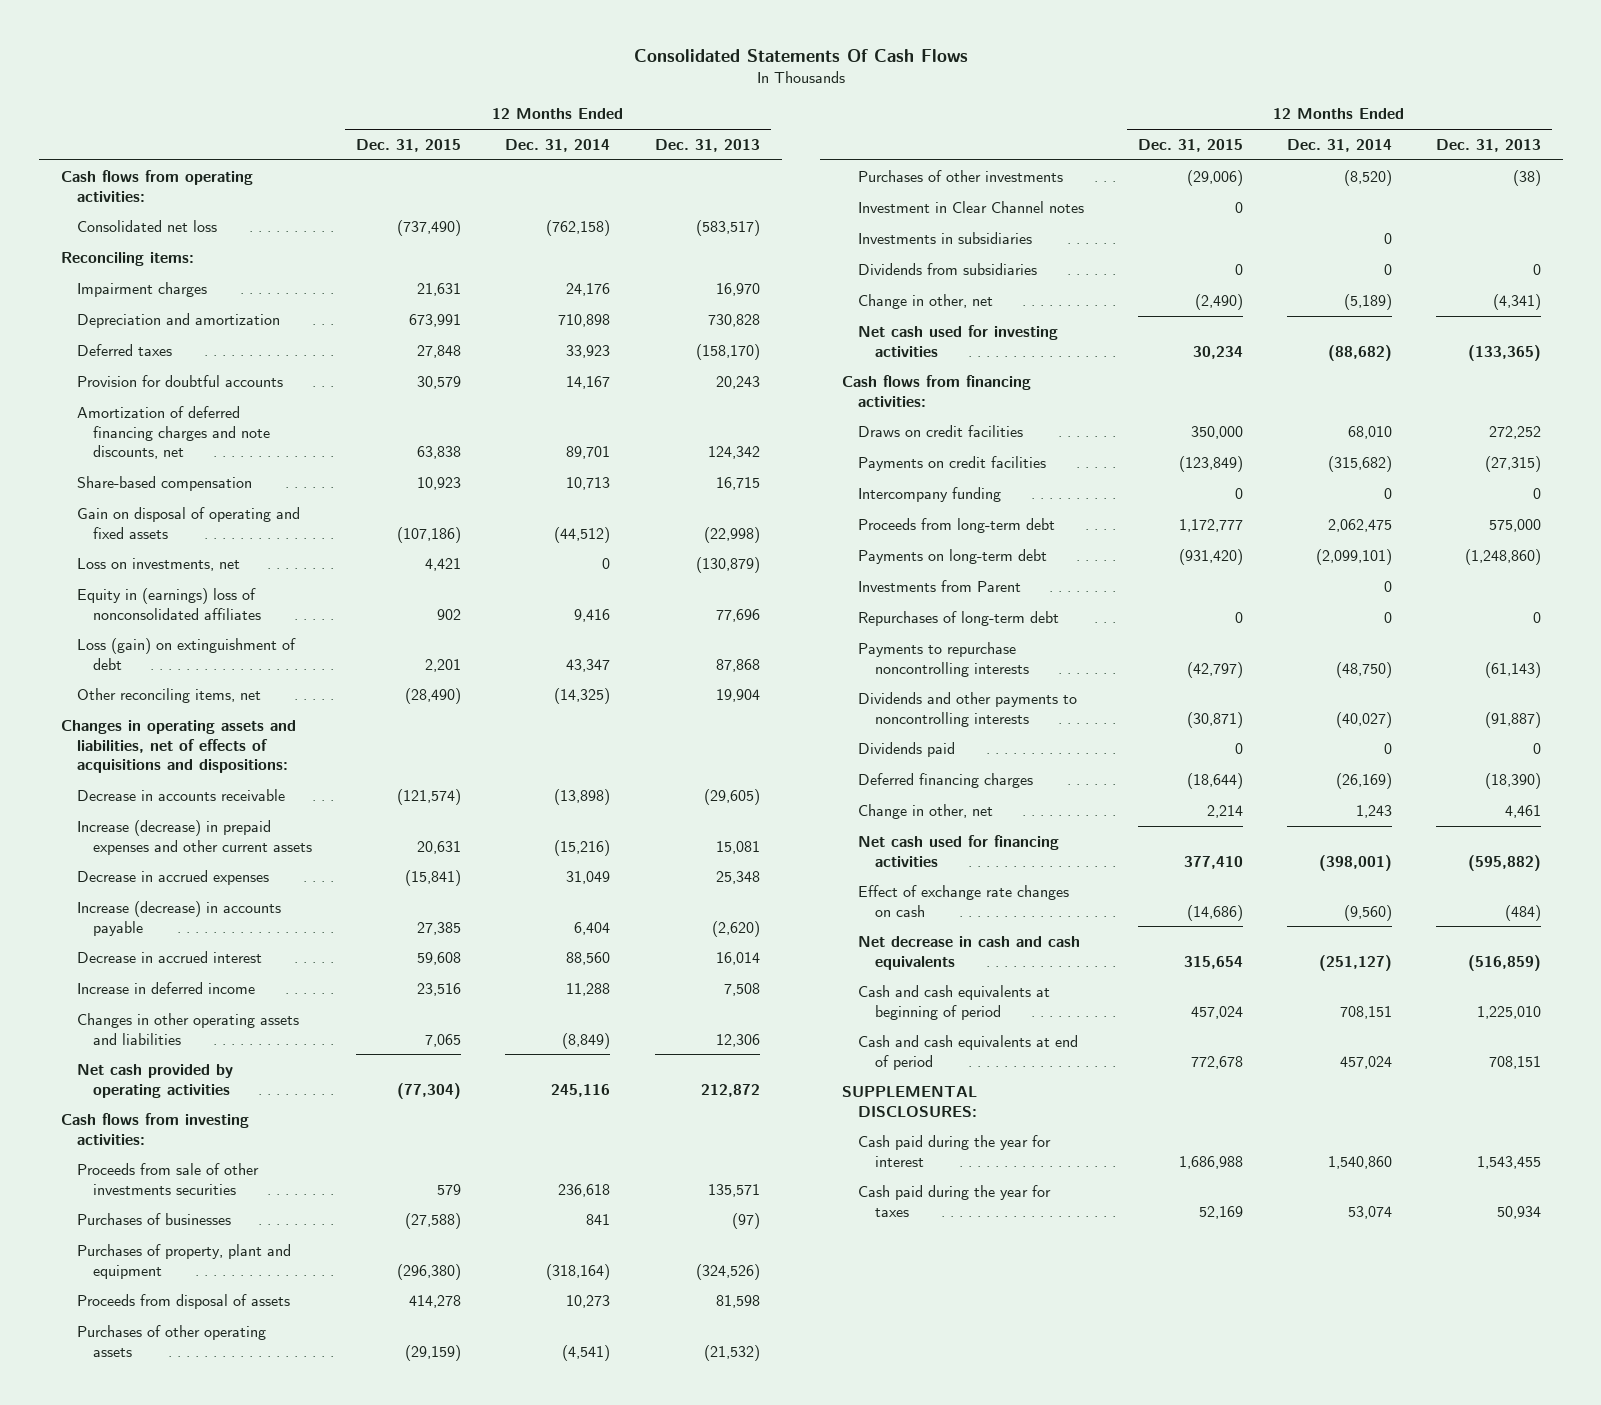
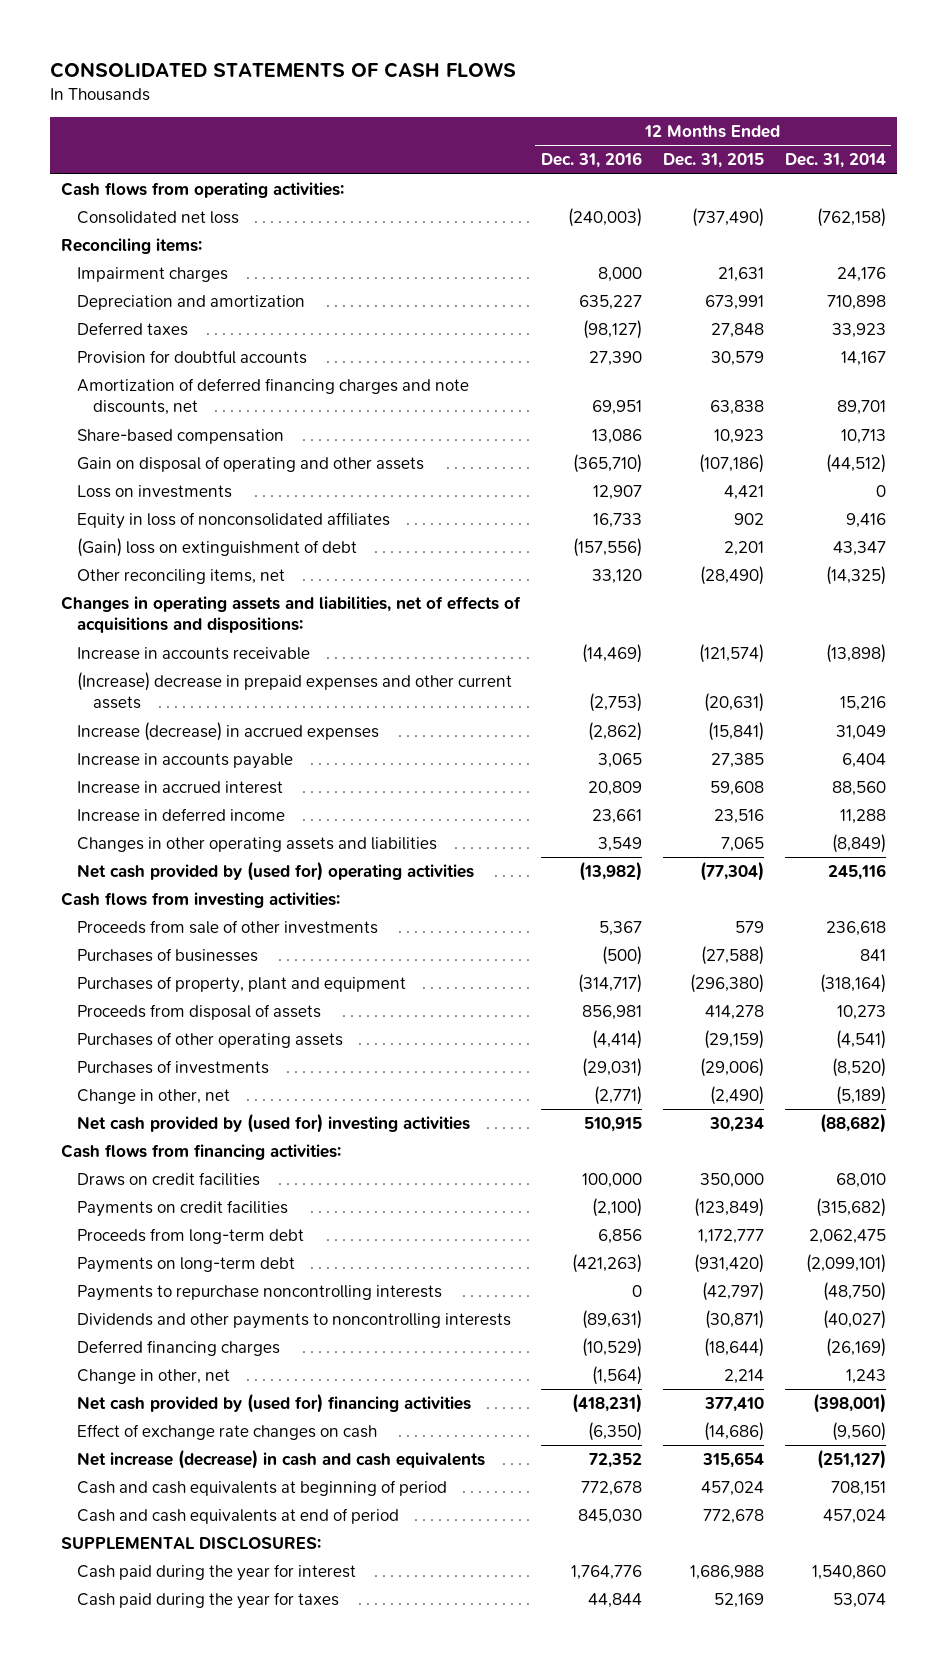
[633,49,968,63] Consolidated Statements Of Cash Flows -> [49,61,516,78] CONSOLIDATED STATEMENTS OF CASH FLOWS
[654,138,760,152] Dec. 31, 2013 -> none
none -> [540,152,642,169] Dec. 31, 2016
[76,506,300,539] Gain on disposal of operating and fixed assets -> [76,455,424,472] Gain on disposal of operating and other assets
[76,557,240,571] Loss on investments, net -> [76,484,232,498] Loss on investments
[76,587,262,620] Equity in (earnings) loss of nonconsolidated affiliates -> [76,511,390,529] Equity in loss of nonconsolidated affiliates
[76,637,296,670] Loss (gain) on extinguishment of debt -> [76,537,357,557] (Gain) loss on extinguishment of debt
[76,788,285,801] Decrease in accounts receivable -> [76,646,310,660] Increase in accounts receivable
[76,819,313,855] Increase (decrease) in prepaid expenses and other current assets -> [76,671,512,710] (Increase) decrease in prepaid expenses and other current assets
[417,840,462,854] 20,631 -> [703,693,764,713] (20,631)
[554,839,611,856] (15,216) -> [839,696,886,712] 15,216
[76,869,269,885] Decrease in accrued expenses -> [76,721,379,741] Increase (decrease) in accrued expenses
[76,900,281,936] Increase (decrease) in accounts payable -> [76,752,293,769] Increase in accounts payable
[76,950,262,963] Decrease in accrued interest -> [76,780,283,794] Increase in accrued interest
[76,1063,233,1098] Net cash provided by operating activities -> [76,860,474,881] Net cash provided by (used for) operating activities
[76,1162,259,1195] Proceeds from sale of other investments securities -> [76,919,378,934] Proceeds from sale of other investments
[858,200,1085,213] Investment in Clear Channel notes -> none
[858,231,1033,244] Investments in subsidiaries -> none
[858,262,1038,275] Dividends from subsidiaries -> none
[858,169,1064,182] Purchases of other investments -> [76,1059,269,1074] Purchases of investments
[858,324,1059,357] Net cash used for investing activities -> [76,1112,470,1133] Net cash provided by (used for) investing activities
[858,486,1002,502] Intercompany funding -> none
[858,579,1022,592] Investments from Parent -> none
[858,610,1060,626] Repurchases of long-term debt -> none
[858,741,956,757] Dividends paid -> none
[858,834,1060,867] Net cash used for financing activities -> [76,1392,471,1413] Net cash provided by (used for) financing activities
[858,935,1081,970] Net decrease in cash and cash equivalents -> [76,1448,485,1469] Net increase (decrease) in cash and cash equivalents

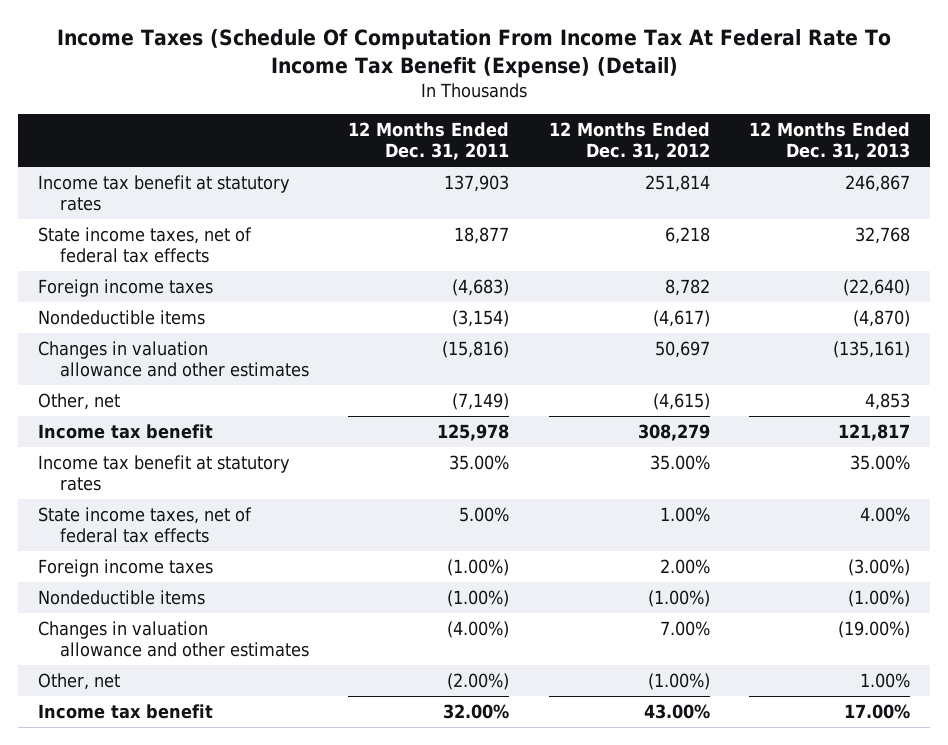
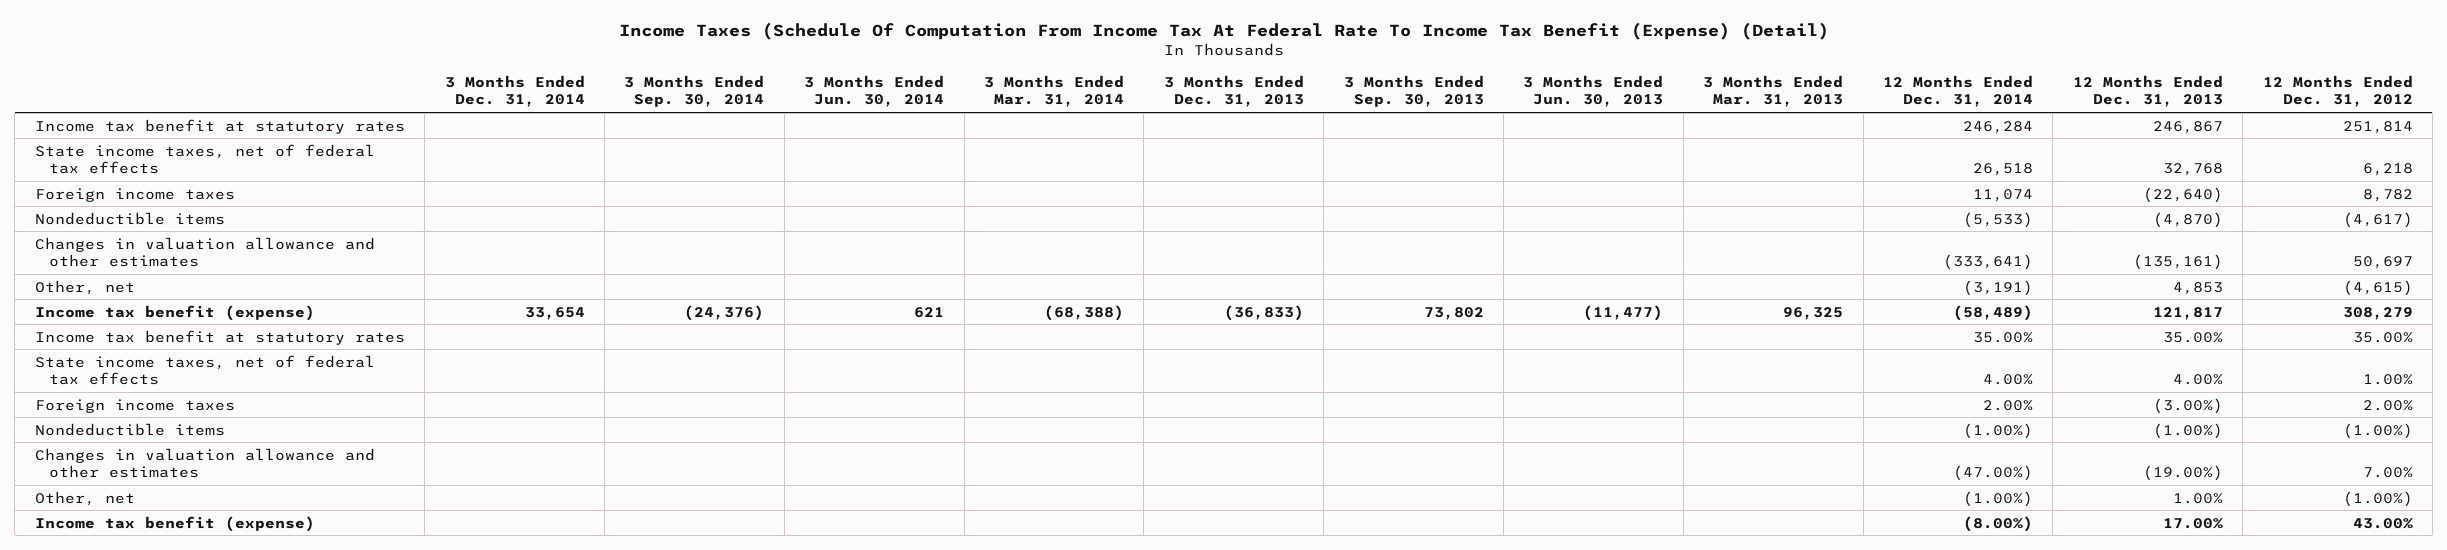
[348,122,510,161] 12 Months Ended Dec. 31, 2011 -> none
none -> [444,74,585,108] 3 Months Ended Dec. 31, 2014
none -> [624,74,765,108] 3 Months Ended Sep. 30, 2014
none -> [804,74,945,108] 3 Months Ended Jun. 30, 2014
none -> [983,74,1124,108] 3 Months Ended Mar. 31, 2014
none -> [1163,74,1304,108] 3 Months Ended Dec. 31, 2013
none -> [1343,74,1484,108] 3 Months Ended Sep. 30, 2013
none -> [1523,74,1664,108] 3 Months Ended Jun. 30, 2013
none -> [1703,74,1844,108] 3 Months Ended Mar. 31, 2013
none -> [1882,74,2033,108] 12 Months Ended Dec. 31, 2014
[37,423,213,439] Income tax benefit -> [34,304,315,321] Income tax benefit (expense)
[37,703,213,719] Income tax benefit -> [34,515,315,532] Income tax benefit (expense)

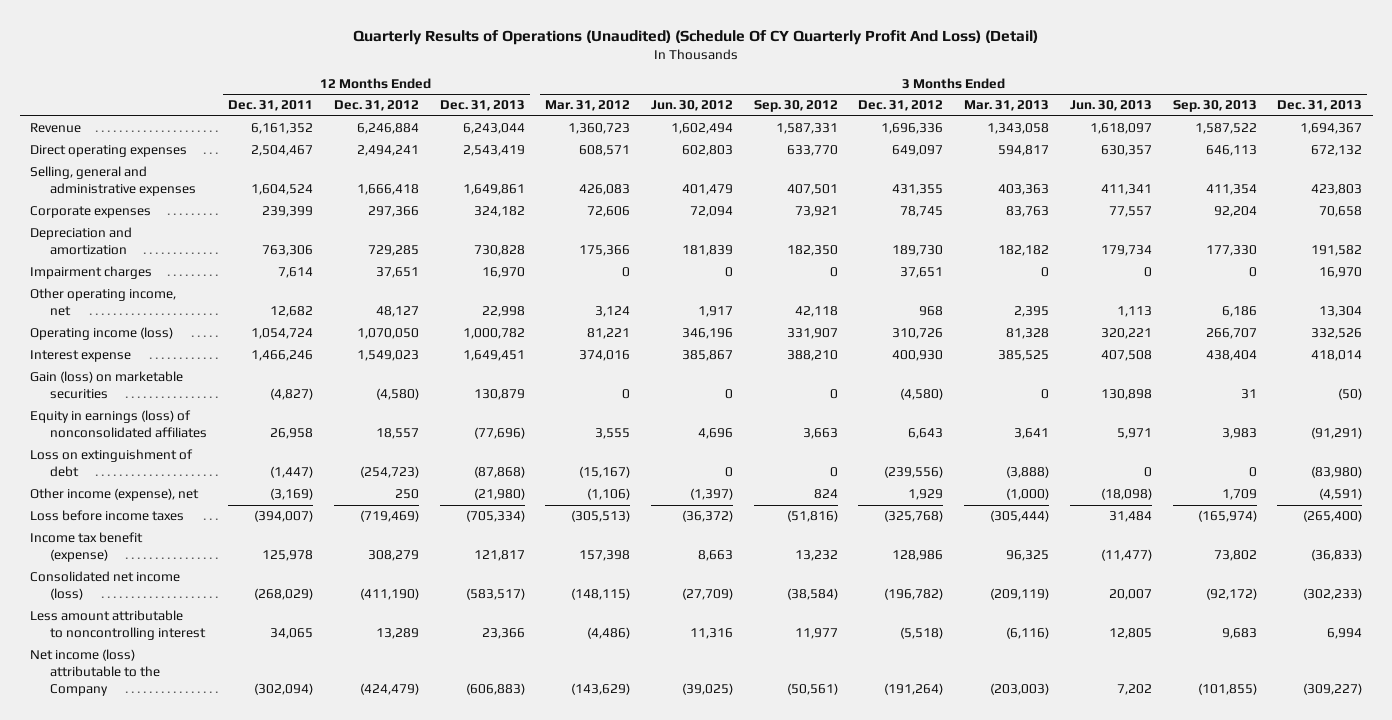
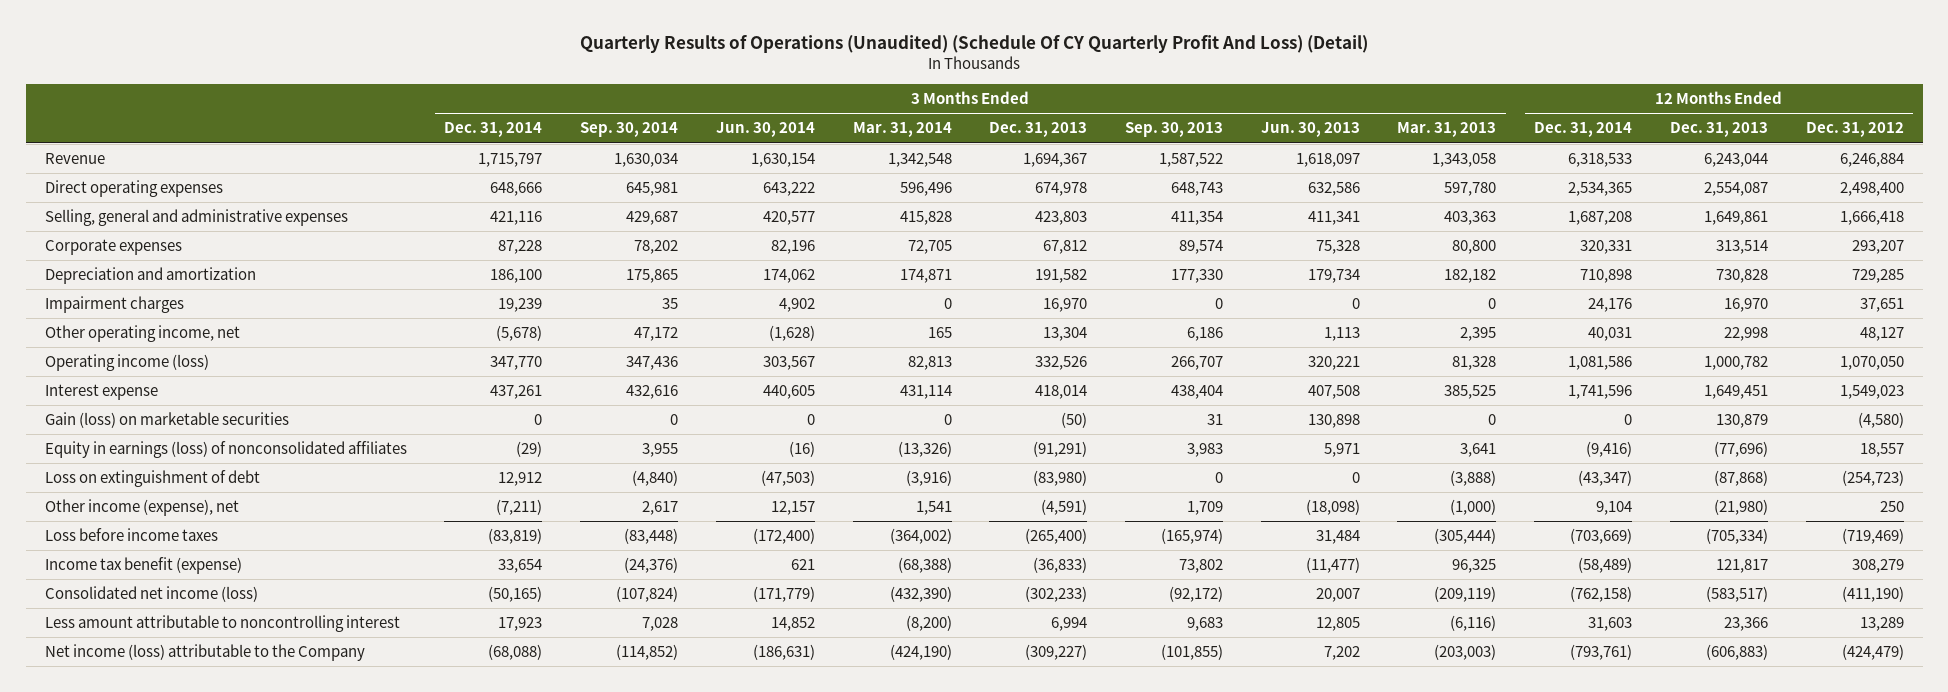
[228,100,314,112] Dec. 31, 2011 -> none
[545,100,631,112] Mar. 31, 2012 -> none
[650,100,733,112] Jun. 30, 2012 -> none
[753,100,838,113] Sep. 30, 2012 -> none
[858,100,944,112] Dec. 31, 2012 -> none
none -> [444,122,543,138] Dec. 31, 2014
none -> [580,122,679,138] Sep. 30, 2014
none -> [715,122,815,138] Jun. 30, 2014
none -> [852,122,952,138] Mar. 31, 2014
none -> [1534,122,1633,138] Dec. 31, 2014
[356,145,419,157] 2,494,241 -> [1839,182,1904,197] 2,498,400
[462,145,525,157] 2,543,419 -> [1703,182,1768,197] 2,554,087
[998,145,1050,157] 594,817 -> [1444,182,1497,197] 597,780
[1100,145,1152,157] 630,357 -> [1307,182,1360,197] 632,586
[1205,145,1257,157] 646,113 -> [1170,182,1223,197] 648,743
[1311,145,1363,157] 672,132 -> [1035,182,1088,197] 674,978
[367,206,419,218] 297,366 -> [1851,240,1904,255] 293,207
[473,206,525,218] 324,182 -> [1715,240,1768,255] 313,514
[1006,206,1050,218] 83,763 -> [1452,240,1497,255] 80,800
[1108,206,1152,218] 77,557 -> [1315,240,1360,255] 75,328
[1213,206,1257,218] 92,204 -> [1178,240,1223,255] 89,574
[1319,206,1363,218] 70,658 -> [1043,240,1088,255] 67,812

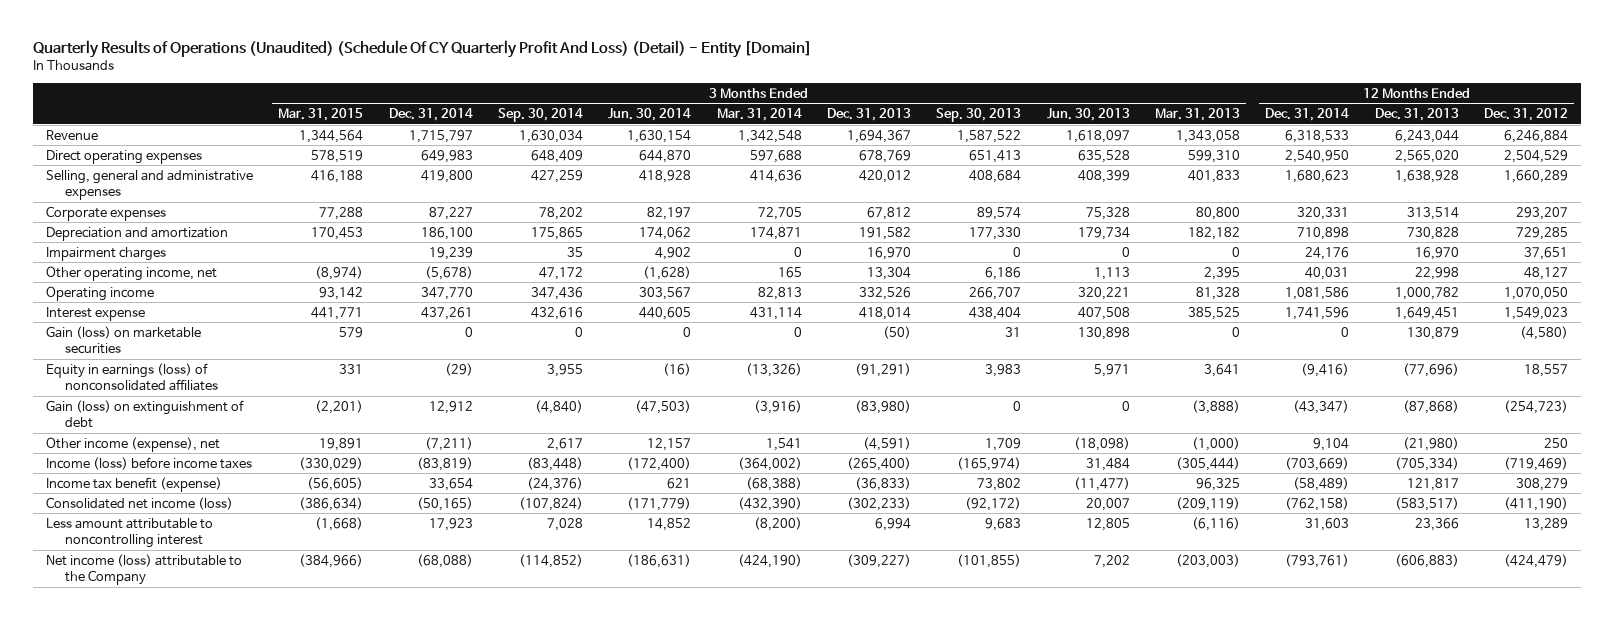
[580,34,1369,53] Quarterly Results of Operations (Unaudited) (Schedule Of CY Quarterly Profit And Loss) (Detail) -> [33,40,813,59] Quarterly Results of Operations (Unaudited) (Schedule Of CY Quarterly Profit And Loss) (Detail) - Entity [Domain]
none -> [278,108,364,122] Mar. 31, 2015
[490,182,543,197] 648,666 -> [420,149,473,163] 649,983
[626,182,679,197] 645,981 -> [531,149,584,163] 648,409
[762,182,815,197] 643,222 -> [639,149,692,163] 644,870
[899,182,952,197] 596,496 -> [749,149,802,163] 597,688
[1035,182,1088,197] 674,978 -> [859,149,912,163] 678,769
[1170,182,1223,197] 648,743 -> [969,149,1022,163] 651,413
[1307,182,1360,197] 632,586 -> [1077,149,1130,163] 635,528
[1444,182,1497,197] 597,780 -> [1188,149,1241,163] 599,310
[1568,182,1633,197] 2,534,365 -> [1285,149,1350,163] 2,540,950
[1703,182,1768,197] 2,554,087 -> [1394,149,1459,163] 2,565,020
[1839,182,1904,197] 2,498,400 -> [1503,149,1568,163] 2,504,529
[490,211,543,226] 421,116 -> [420,169,473,183] 419,800
[626,211,679,226] 429,687 -> [531,169,584,183] 427,259
[762,211,815,226] 420,577 -> [639,169,692,183] 418,928
[899,211,952,226] 415,828 -> [749,169,802,183] 414,636
[1035,211,1088,226] 423,803 -> [859,169,912,183] 420,012
[1170,211,1223,226] 411,354 -> [969,169,1022,183] 408,684
[1307,211,1360,226] 411,341 -> [1077,169,1130,183] 408,399
[1444,211,1497,226] 403,363 -> [1188,169,1241,183] 401,833
[1568,211,1633,226] 1,687,208 -> [1285,169,1350,183] 1,680,623
[1703,211,1768,226] 1,649,861 -> [1394,169,1459,183] 1,638,928
[1839,211,1904,226] 1,666,418 -> [1503,169,1568,183] 1,660,289
[498,240,543,255] 87,228 -> [428,206,473,220] 87,227
[770,240,815,255] 82,196 -> [647,206,692,220] 82,197
[44,354,209,372] Operating income (loss) -> [46,285,155,301] Operating income
[44,470,260,488] Loss on extinguishment of debt -> [46,399,245,428] Gain (loss) on extinguishment of debt
[44,528,218,542] Loss before income taxes -> [46,456,253,470] Income (loss) before income taxes

